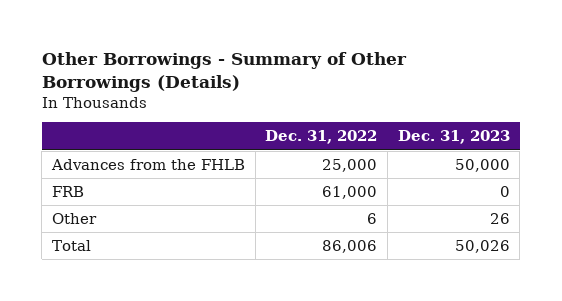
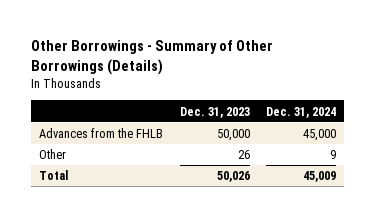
[265,130,378,145] Dec. 31, 2022 -> none
none -> [265,106,336,118] Dec. 31, 2024
[52,186,85,198] FRB -> none

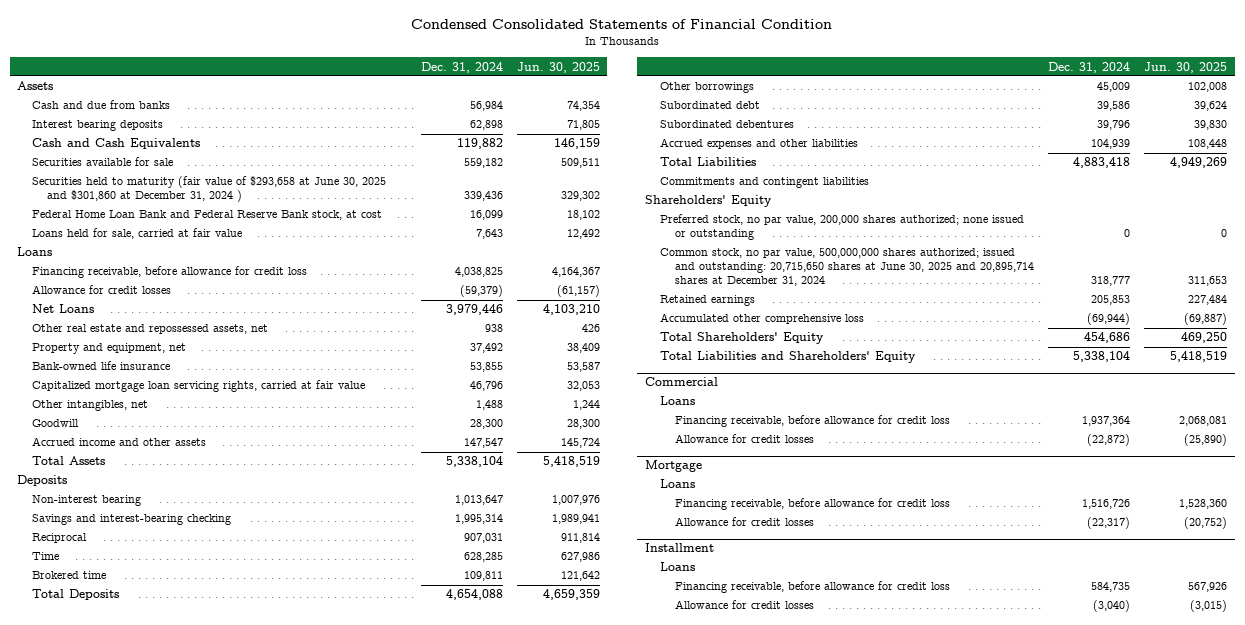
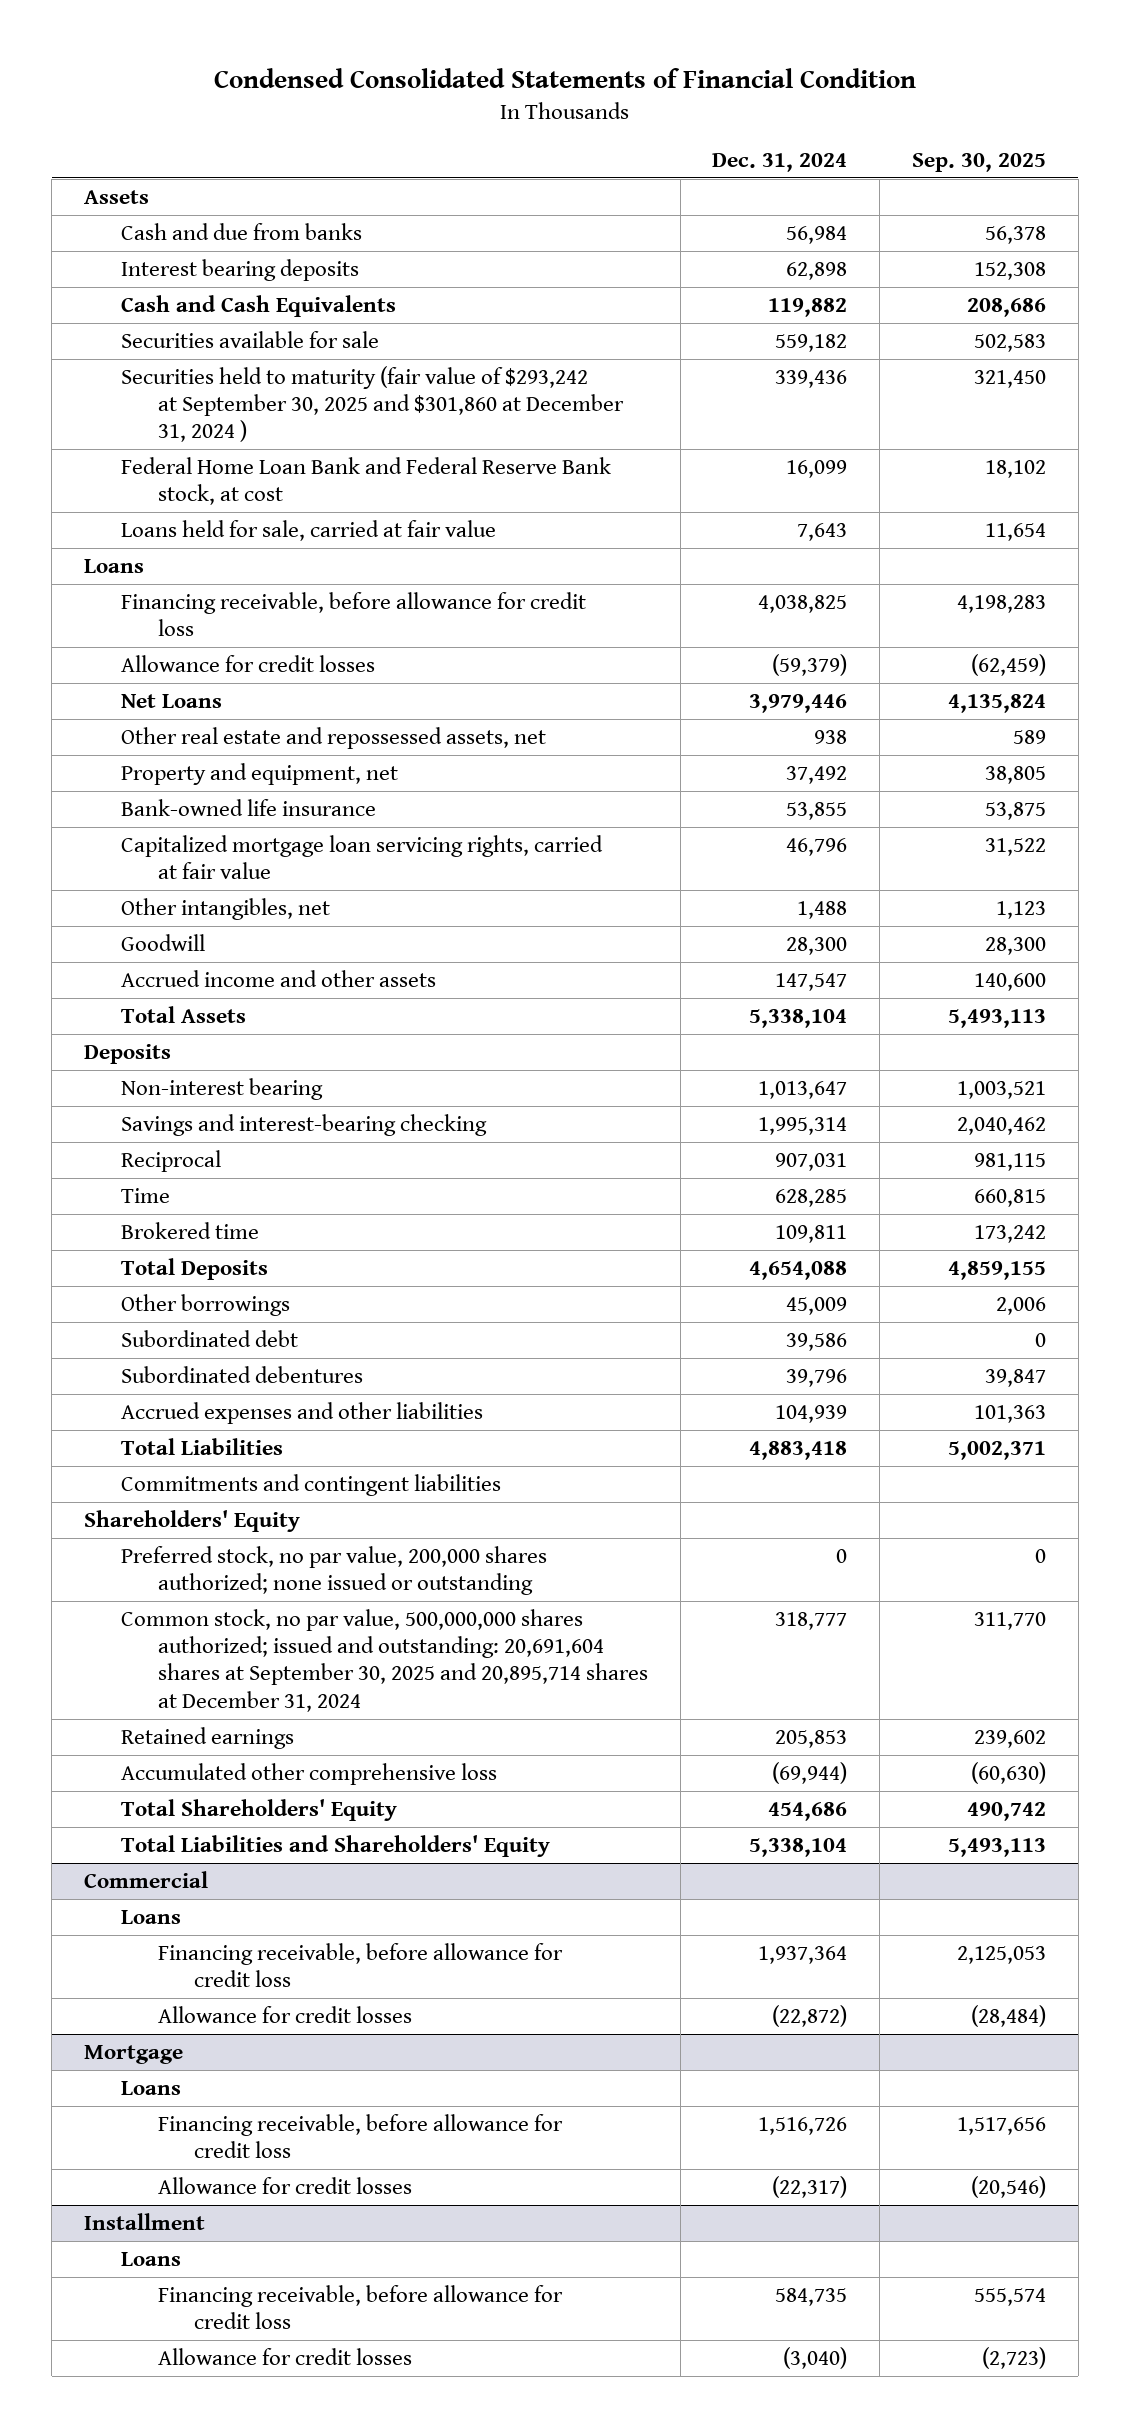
[517,61,601,73] Jun. 30, 2025 -> none
none -> [911,152,1046,172] Sep. 30, 2025
[32,176,387,203] Securities held to maturity (fair value of $293,658 at June 30, 2025 and $301,860 at December 31, 2024 ) -> [120,366,624,443] Securities held to maturity (fair value of $293,242 at September 30, 2025 and $301,860 at December 31, 2024 )
[659,248,1034,287] Common stock, no par value, 500,000,000 shares authorized; issued and outstanding: 20,715,650 shares at June 30, 2025 and 20,895,714 shares at December 31, 2024 -> [120,1609,648,1712] Common stock, no par value, 500,000,000 shares authorized; issued and outstanding: 20,691,604 shares at September 30, 2025 and 20,895,714 shares at December 31, 2024

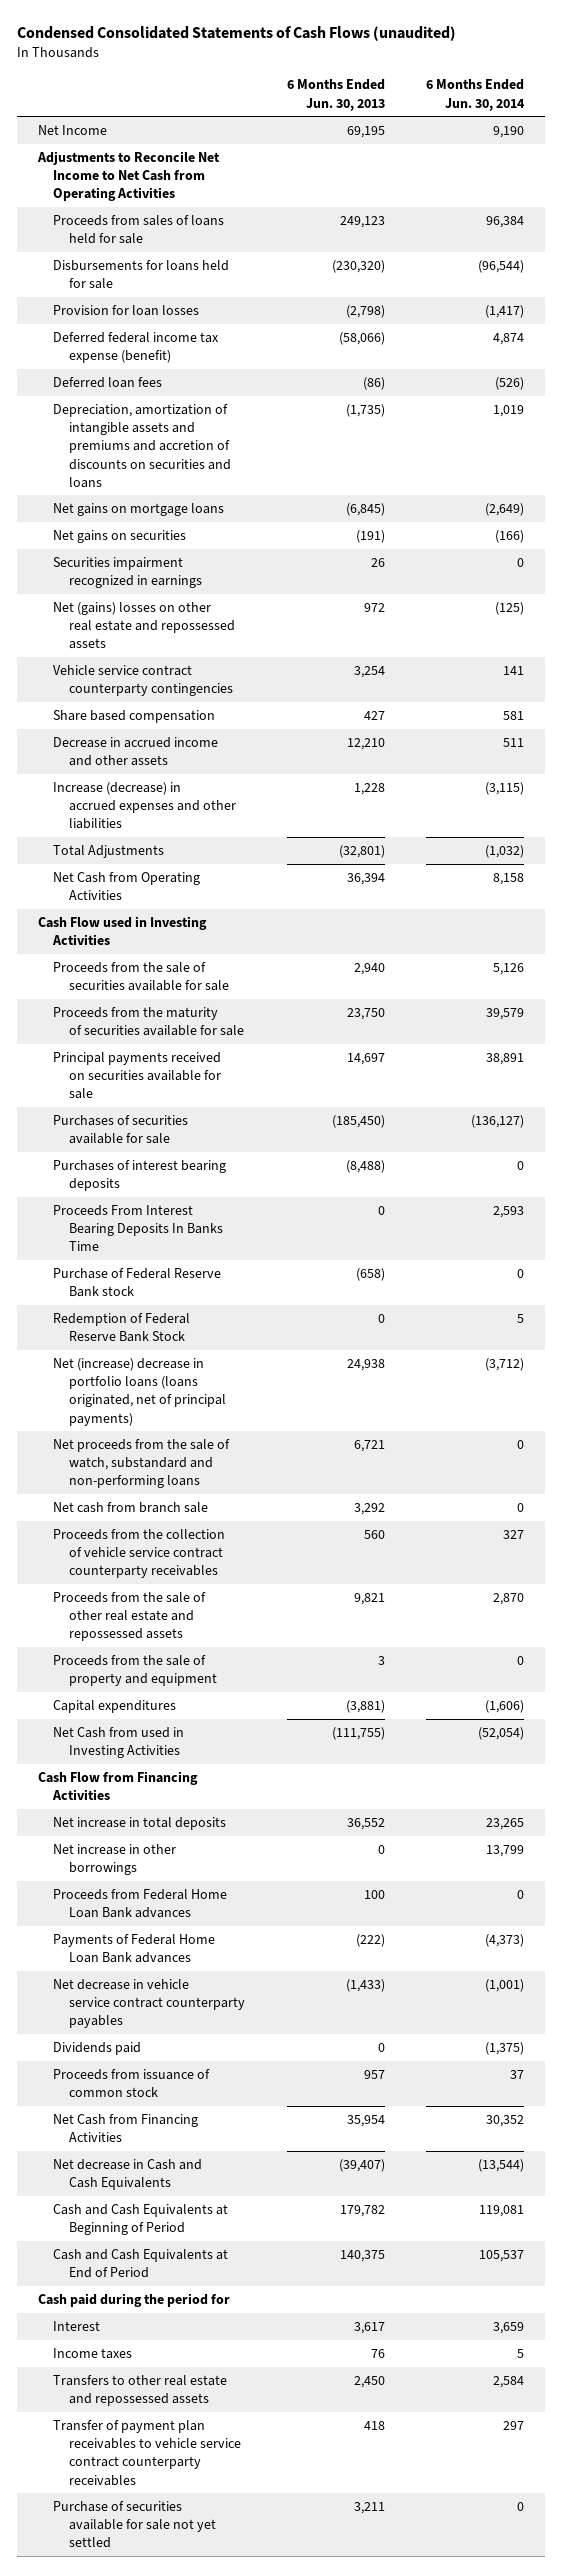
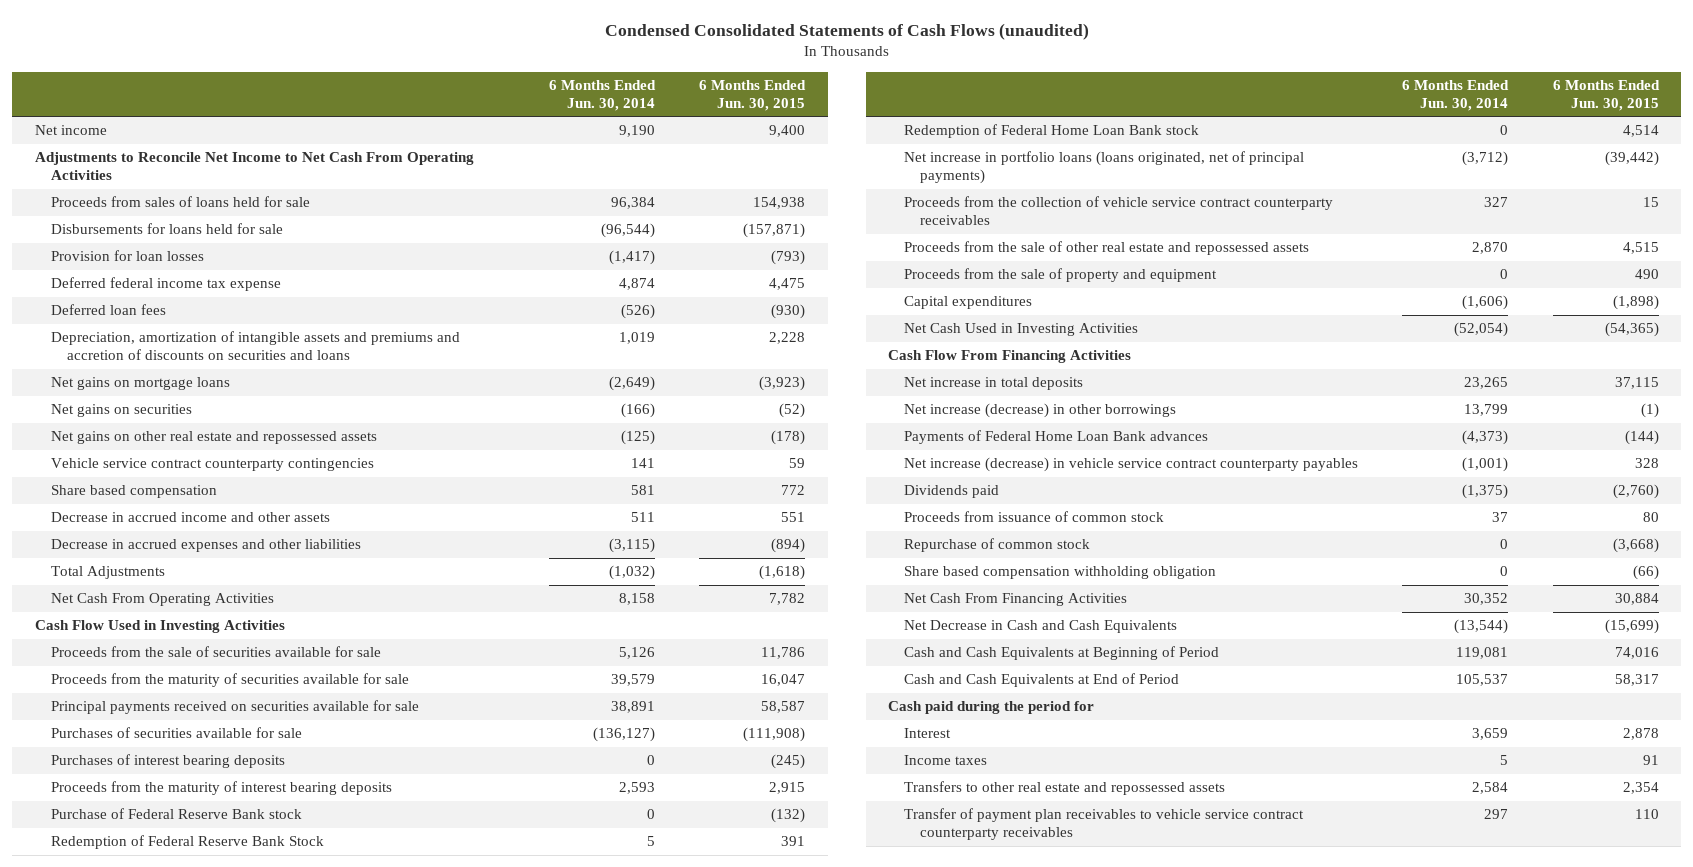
[286,79,385,111] 6 Months Ended Jun. 30, 2013 -> none
none -> [699,79,807,111] 6 Months Ended Jun. 30, 2015
[37,124,107,135] Net Income -> [34,125,107,136] Net income
[36,150,220,202] Adjustments to Reconcile Net Income to Net Cash from Operating Activities -> [34,152,474,181] Adjustments to Reconcile Net Income to Net Cash From Operating Activities
[53,331,220,364] Deferred federal income tax expense (benefit) -> [50,277,281,292] Deferred federal income tax expense
[53,556,202,589] Securities impairment recognized in earnings -> none
[53,601,235,650] Net (gains) losses on other real estate and repossessed assets -> [50,431,377,445] Net gains on other real estate and repossessed assets
[53,781,236,830] Increase (decrease) in accrued expenses and other liabilities -> [50,539,361,553] Decrease in accrued expenses and other liabilities
[53,871,201,901] Net Cash from Operating Activities -> [50,593,274,607] Net Cash From Operating Activities
[37,915,207,946] Cash Flow used in Investing Activities -> [34,620,285,634] Cash Flow Used in Investing Activities
[53,1204,223,1252] Proceeds From Interest Bearing Deposits In Banks Time -> [50,781,392,796] Proceeds from the maturity of interest bearing deposits
[53,1438,231,1489] Net proceeds from the sale of watch, substandard and non-performing loans -> none
[53,1501,209,1513] Net cash from branch sale -> none
none -> [903,124,1199,139] Redemption of Federal Home Loan Bank stock
[53,1357,226,1426] Net (increase) decrease in portfolio loans (loans originated, net of principal payments) -> [903,151,1304,185] Net increase in portfolio loans (loans originated, net of principal payments)
[53,1726,185,1759] Net Cash from used in Investing Activities -> [903,323,1138,337] Net Cash Used in Investing Activities
[37,1770,198,1801] Cash Flow from Financing Activities -> [887,350,1131,364] Cash Flow From Financing Activities
[53,1888,228,1919] Proceeds from Federal Home Loan Bank advances -> none
[53,1843,177,1876] Net increase in other borrowings -> [903,403,1176,419] Net increase (decrease) in other borrowings
[53,1978,245,2029] Net decrease in vehicle service contract counterparty payables -> [903,457,1358,473] Net increase (decrease) in vehicle service contract counterparty payables
none -> [903,538,1090,553] Repurchase of common stock
none -> [903,566,1216,580] Share based compensation withholding obligation
[53,2113,199,2143] Net Cash from Financing Activities -> [903,593,1127,607] Net Cash From Financing Activities
[53,2158,203,2191] Net decrease in Cash and Cash Equivalents -> [903,620,1177,634] Net Decrease in Cash and Cash Equivalents
[53,2500,216,2549] Purchase of securities available for sale not yet settled -> none

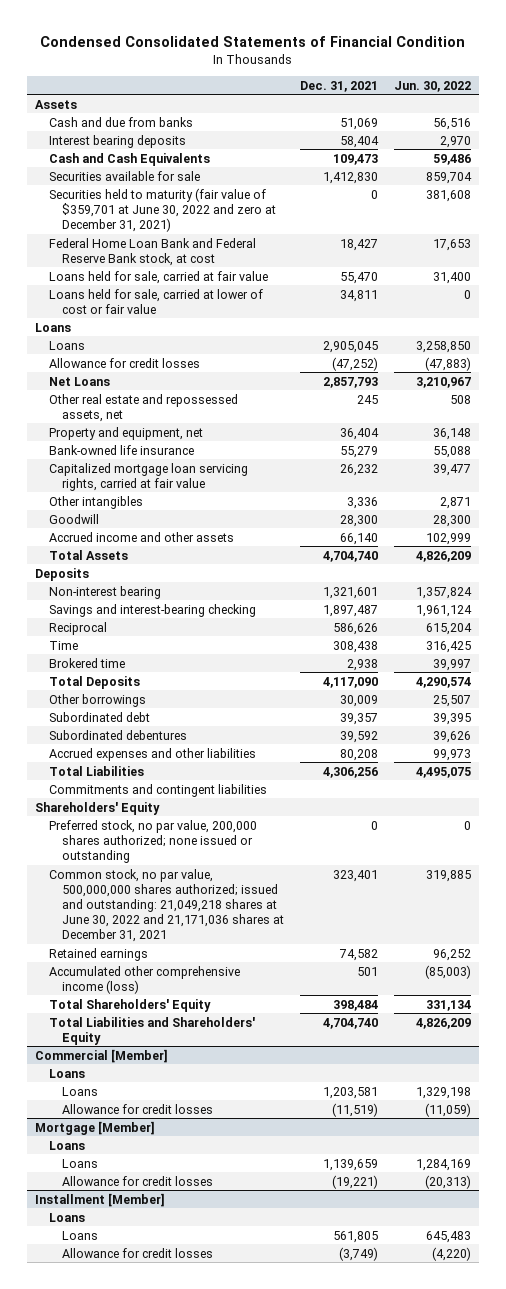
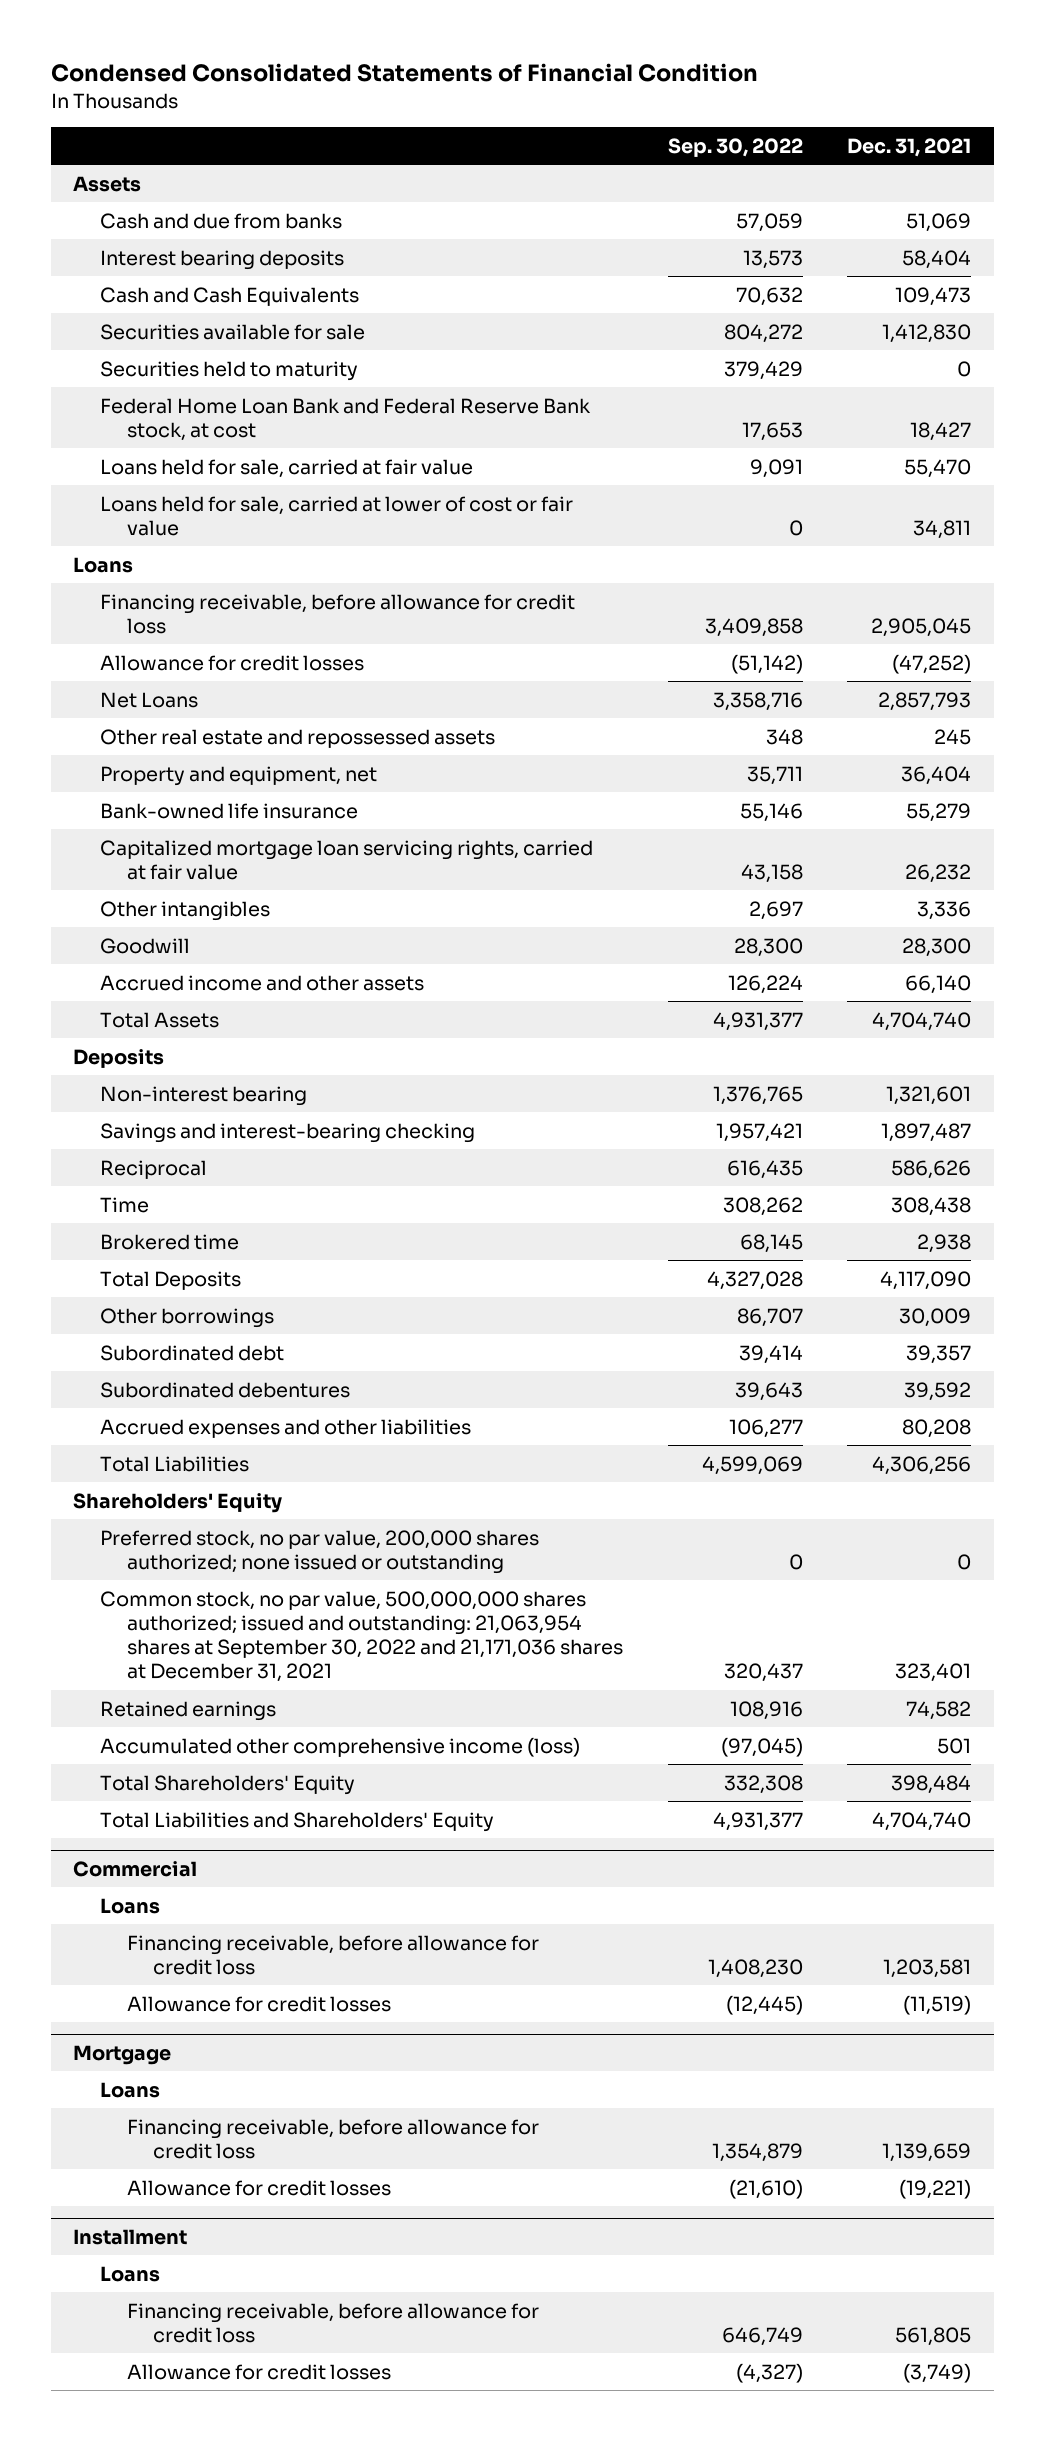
[393,80,471,92] Jun. 30, 2022 -> none
none -> [667,137,803,157] Sep. 30, 2022
[48,187,276,233] Securities held to maturity (fair value of $359,701 at June 30, 2022 and zero at December 31, 2021) -> [100,360,359,381] Securities held to maturity
[48,340,85,350] Loans -> [100,593,576,634] Financing receivable, before allowance for credit loss
[48,393,238,422] Other real estate and repossessed assets, net -> [100,728,496,748] Other real estate and repossessed assets
[48,783,267,797] Commitments and contingent liabilities -> none
[48,868,284,943] Common stock, no par value, 500,000,000 shares authorized; issued and outstanding: 21,049,218 shares at June 30, 2022 and 21,171,036 shares at December 31, 2021 -> [100,1590,623,1683] Common stock, no par value, 500,000,000 shares authorized; issued and outstanding: 21,063,954 shares at September 30, 2022 and 21,171,036 shares at December 31, 2021
[35,1048,169,1063] Commercial [Member] -> [73,1860,198,1877] Commercial
[61,1086,98,1096] Loans -> [126,1934,539,1975] Financing receivable, before allowance for credit loss
[35,1120,156,1135] Mortgage [Member] -> [73,2044,172,2065] Mortgage
[61,1158,98,1168] Loans -> [126,2118,539,2159] Financing receivable, before allowance for credit loss
[35,1192,166,1207] Installment [Member] -> [73,2228,188,2245] Installment
[61,1230,98,1240] Loans -> [126,2302,539,2343] Financing receivable, before allowance for credit loss

